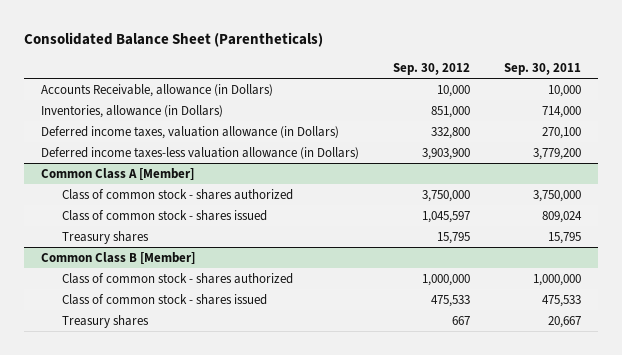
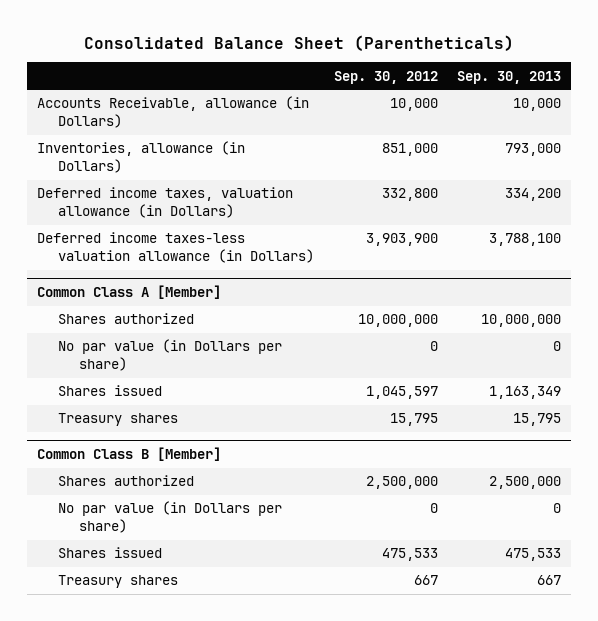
[504,62,582,75] Sep. 30, 2011 -> none
none -> [457,70,562,84] Sep. 30, 2013
[61,188,293,200] Class of common stock - shares authorized -> [57,313,194,325] Shares authorized
[422,189,471,202] 3,750,000 -> [357,314,438,328] 10,000,000
none -> [57,339,282,372] No par value (in Dollars per share)
[61,209,267,221] Class of common stock - shares issued -> [57,385,162,397] Shares issued
[61,272,293,284] Class of common stock - shares authorized -> [57,475,194,487] Shares authorized
[422,273,471,286] 1,000,000 -> [365,476,438,490] 2,500,000
none -> [57,501,282,534] No par value (in Dollars per share)
[61,293,267,305] Class of common stock - shares issued -> [57,547,162,559] Shares issued

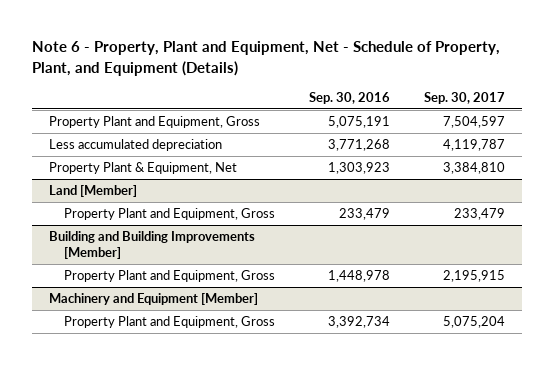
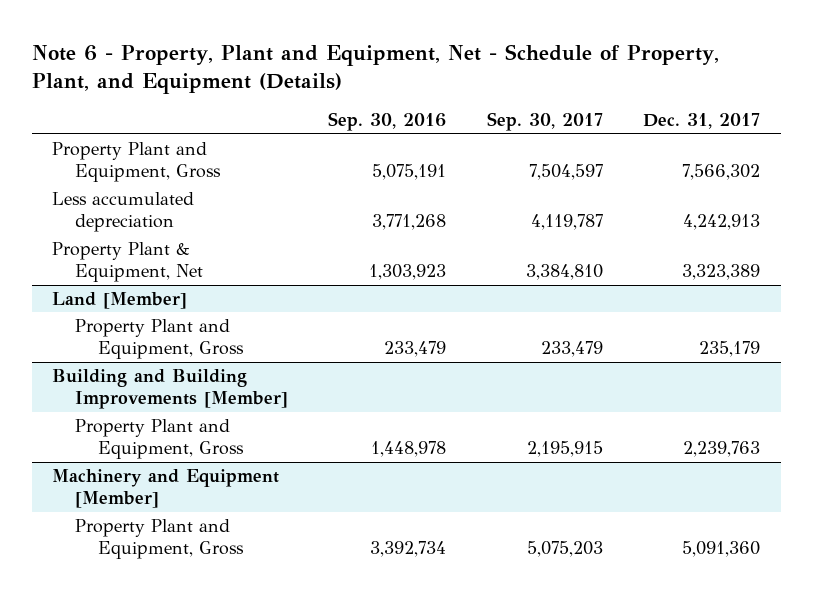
none -> [643,113,761,130] Dec. 31, 2017
[442,316,505,329] 5,075,204 -> [526,541,603,558] 5,075,203

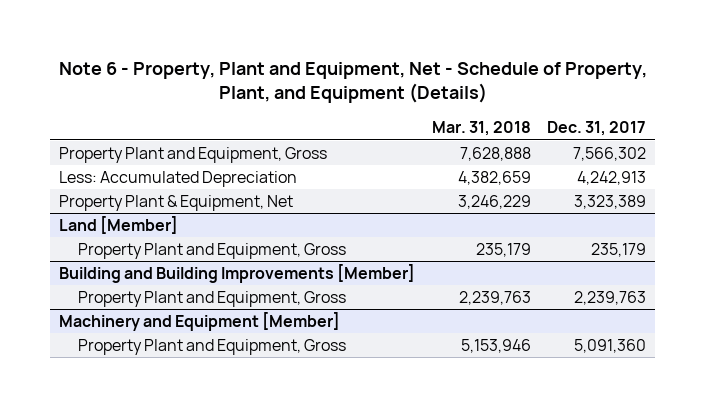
[328,112,447,132] Sep. 30, 2016 -> none
[486,112,603,132] Sep. 30, 2017 -> none
none -> [431,121,531,137] Mar. 31, 2018
[52,191,195,233] Less accumulated depreciation -> [58,170,297,187] Less: Accumulated Depreciation

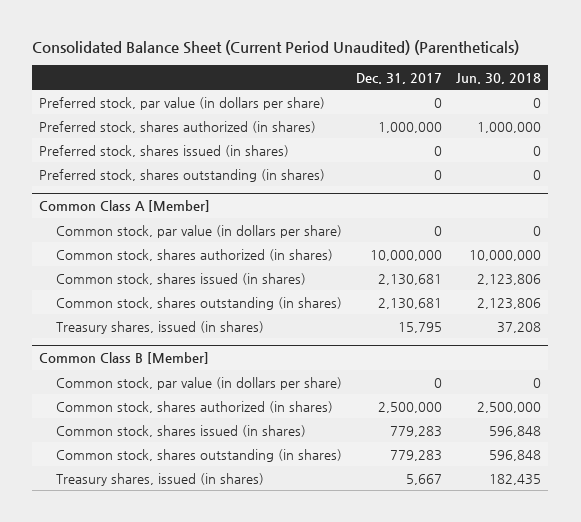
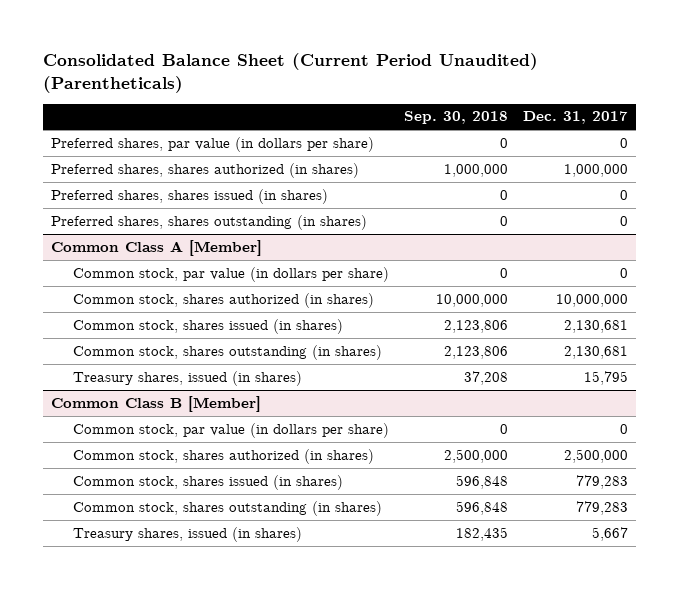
[456,72,542,84] Jun. 30, 2018 -> none
none -> [403,111,508,125] Sep. 30, 2018
[39,96,326,110] Preferred stock, par value (in dollars per share) -> [51,136,375,152] Preferred shares, par value (in dollars per share)
[39,120,317,133] Preferred stock, shares authorized (in shares) -> [51,162,360,178] Preferred shares, shares authorized (in shares)
[39,144,290,157] Preferred stock, shares issued (in shares) -> [51,188,329,204] Preferred shares, shares issued (in shares)
[39,168,326,182] Preferred stock, shares outstanding (in shares) -> [51,214,368,230] Preferred shares, shares outstanding (in shares)

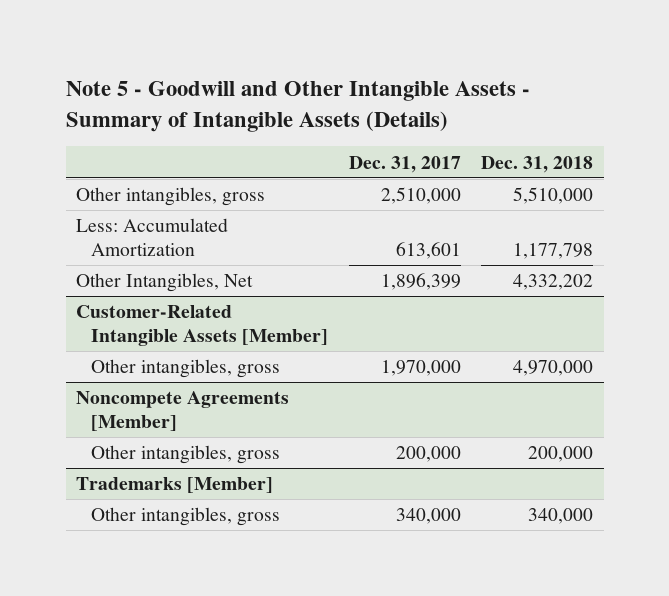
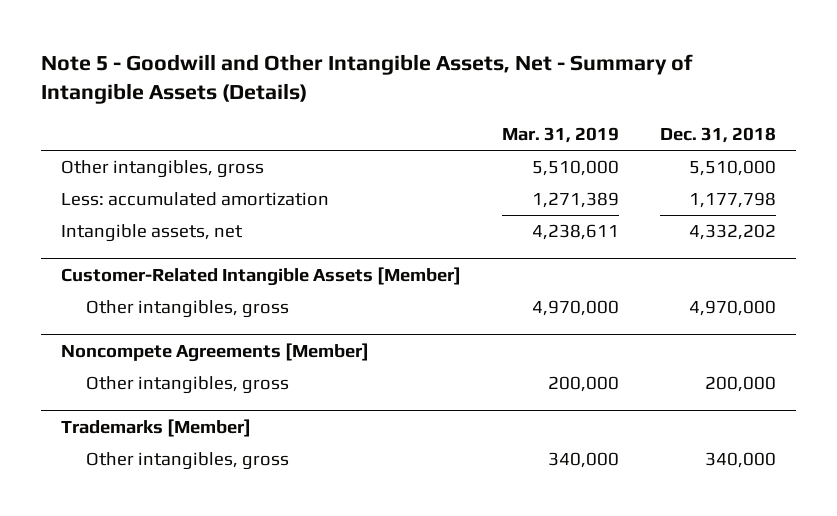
[65,81,530,132] Note 5 - Goodwill and Other Intangible Assets - Summary of Intangible Assets (Details) -> [41,54,694,105] Note 5 - Goodwill and Other Intangible Assets, Net - Summary of Intangible Assets (Details)
[348,155,461,173] Dec. 31, 2017 -> none
none -> [501,127,619,144] Mar. 31, 2019
[75,218,228,256] Less: Accumulated Amortization -> [61,192,330,207] Less: accumulated amortization
[75,273,253,293] Other Intangibles, Net -> [61,224,244,243] Intangible assets, net

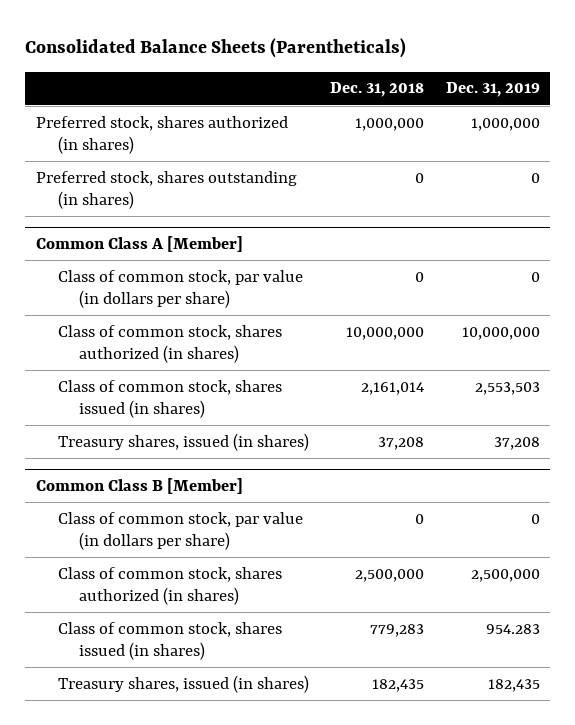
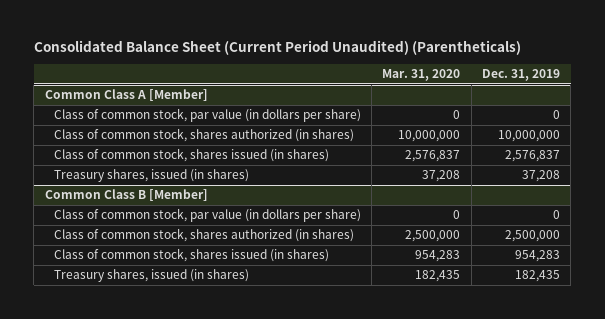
[24,38,406,59] Consolidated Balance Sheets (Parentheticals) -> [33,40,521,56] Consolidated Balance Sheet (Current Period Unaudited) (Parentheticals)
[330,82,425,98] Dec. 31, 2018 -> none
none -> [382,69,461,82] Mar. 31, 2020
[35,115,288,154] Preferred stock, shares authorized (in shares) -> none
[35,170,297,209] Preferred stock, shares outstanding (in shares) -> none
[474,381,540,395] 2,553,503 -> [504,150,560,163] 2,576,837
[485,623,540,634] 954.283 -> [514,250,560,263] 954,283

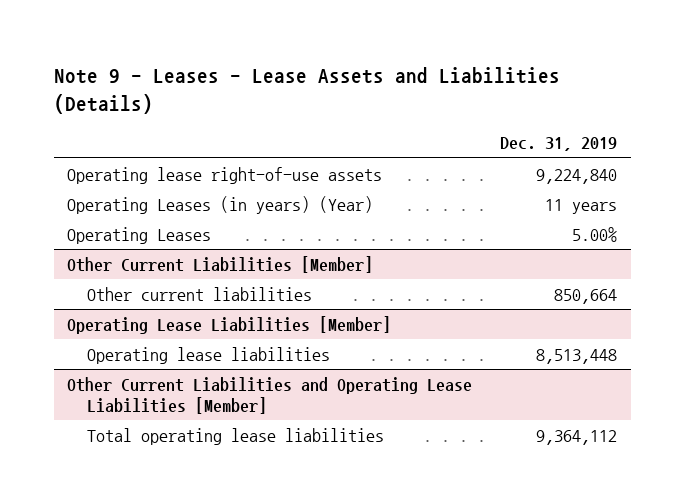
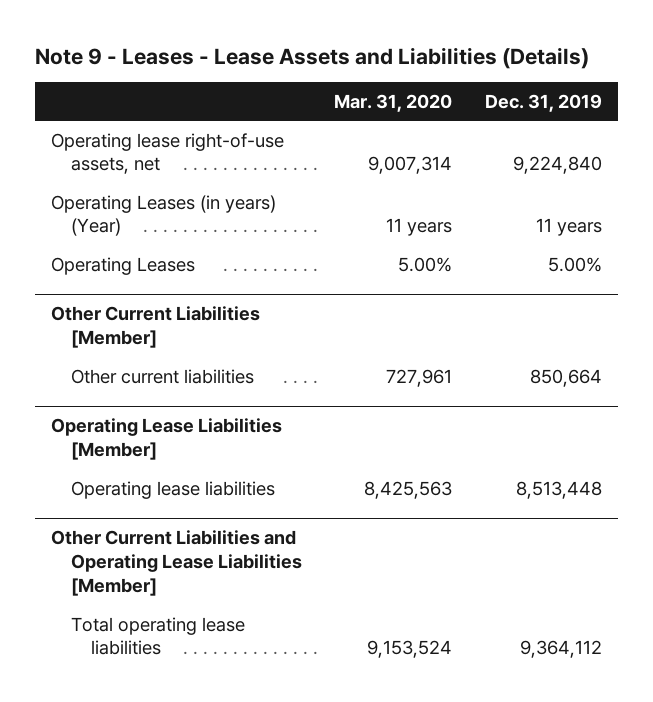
none -> [334,93,453,112] Mar. 31, 2020
[67,166,383,184] Operating lease right-of-use assets -> [50,132,284,175] Operating lease right-of-use assets, net

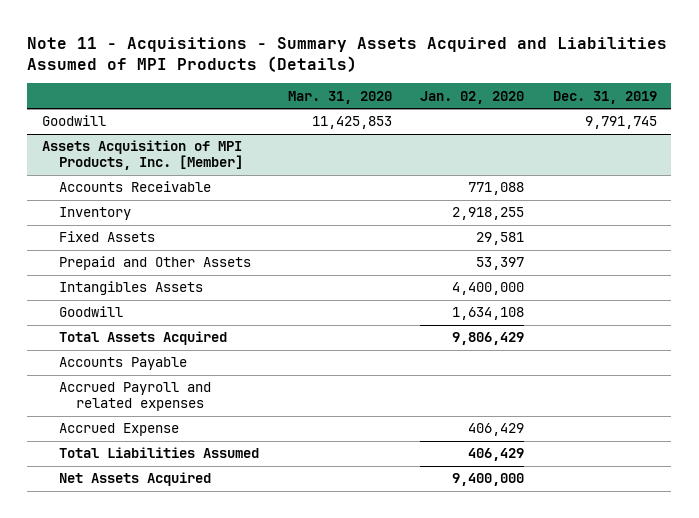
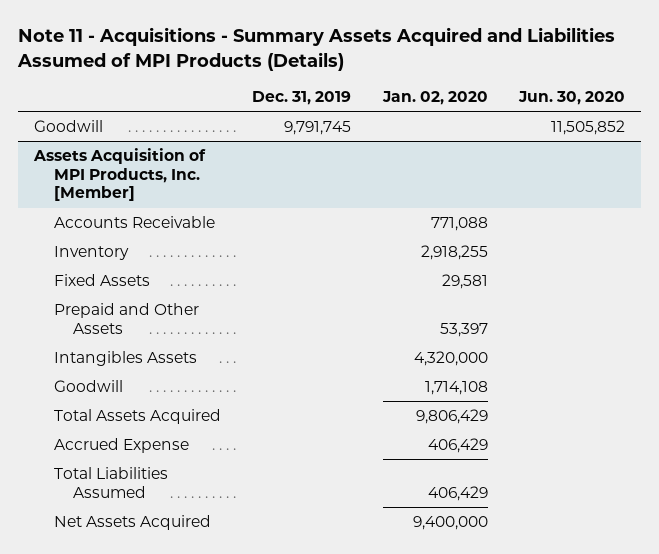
[287,90,392,104] Mar. 31, 2020 -> none
none -> [517,91,625,106] Jun. 30, 2020
[452,282,525,296] 4,400,000 -> [413,351,488,367] 4,320,000
[452,307,525,321] 1,634,108 -> [424,381,488,396] 1,714,108
[58,357,187,371] Accounts Payable -> none
[58,382,211,412] Accrued Payroll and related expenses -> none

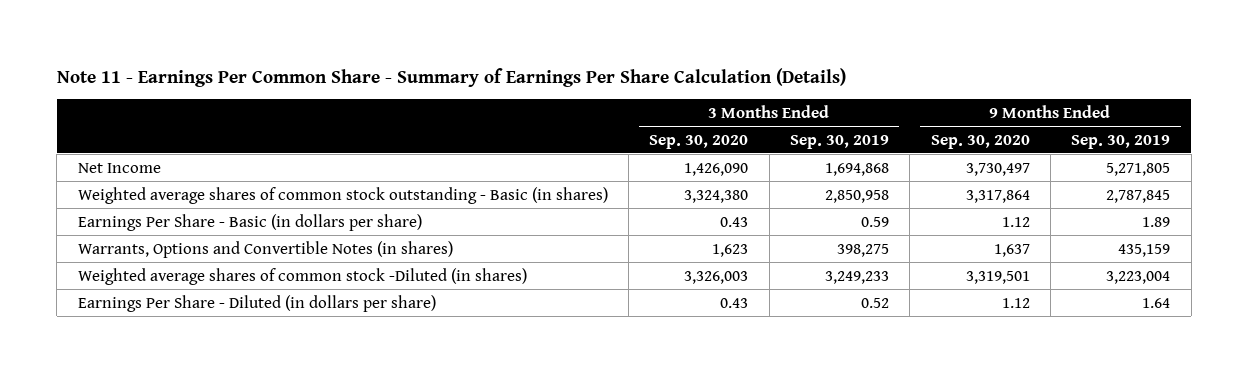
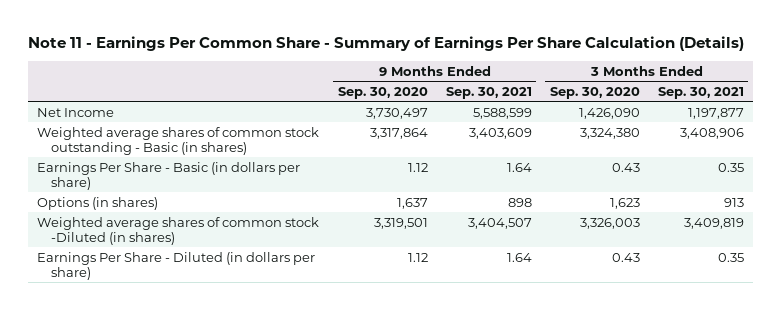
[790,134,890,149] Sep. 30, 2019 -> none
[1071,134,1171,149] Sep. 30, 2019 -> none
none -> [445,86,532,99] Sep. 30, 2021
none -> [657,86,744,99] Sep. 30, 2021
[77,240,453,258] Warrants, Options and Convertible Notes (in shares) -> [37,196,159,210] Options (in shares)

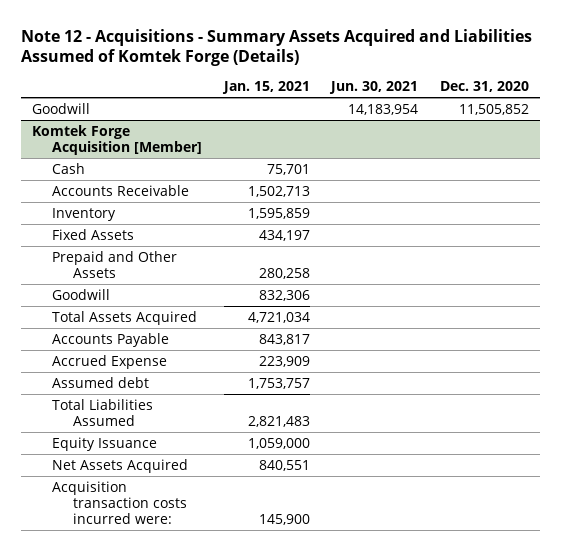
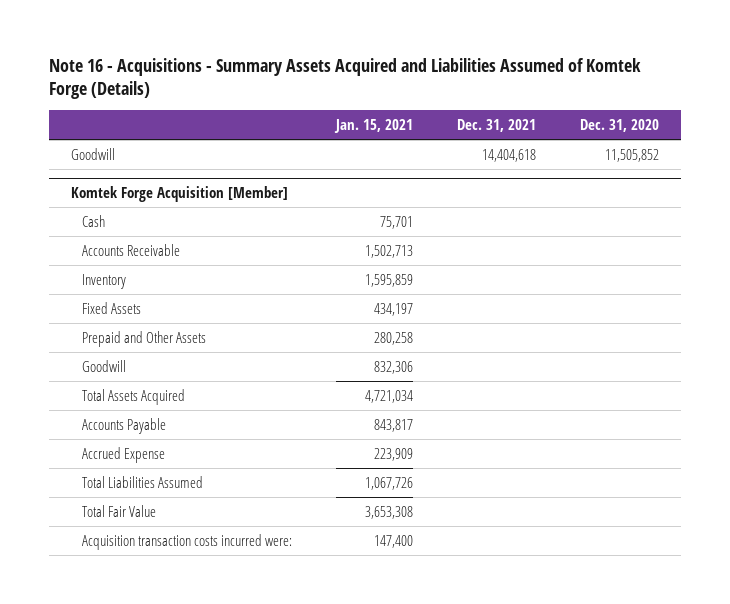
[21,28,533,67] Note 12 - Acquisitions - Summary Assets Acquired and Liabilities Assumed of Komtek Forge (Details) -> [48,57,641,100] Note 16 - Acquisitions - Summary Assets Acquired and Liabilities Assumed of Komtek Forge (Details)
[329,81,419,95] Jun. 30, 2021 -> none
none -> [457,119,537,133] Dec. 31, 2021
[52,376,150,388] Assumed debt -> none
[52,436,158,451] Equity Issuance -> none
[52,458,189,473] Net Assets Acquired -> none
[247,415,310,427] 2,821,483 -> [365,476,414,490] 1,067,726
none -> [81,504,156,517] Total Fair Value
[258,513,310,525] 145,900 -> [374,534,414,548] 147,400

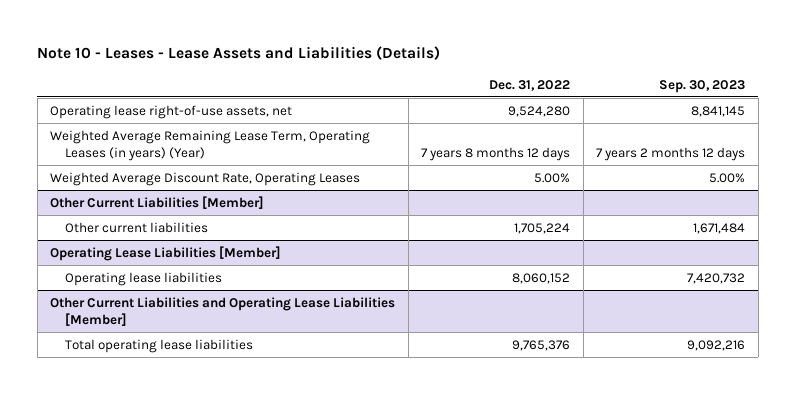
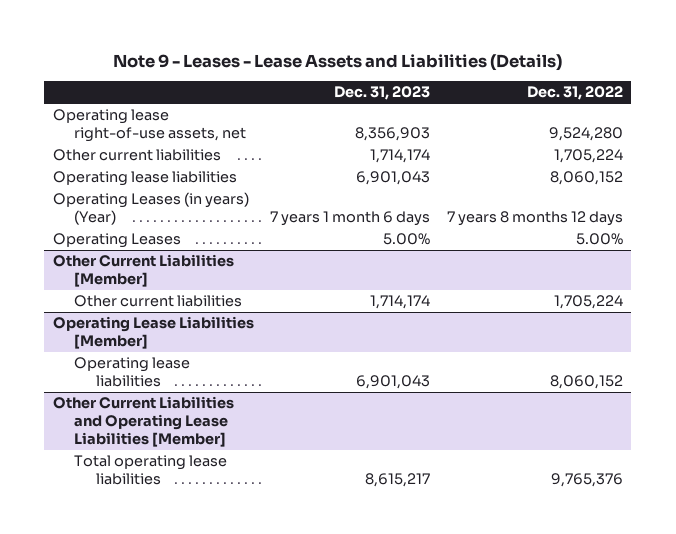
[37,46,441,61] Note 10 - Leases - Lease Assets and Liabilities (Details) -> [112,53,562,71] Note 9 - Leases - Lease Assets and Liabilities (Details)
[659,79,746,93] Sep. 30, 2023 -> none
none -> [334,86,431,101] Dec. 31, 2023
none -> [52,149,221,162] Other current liabilities
none -> [52,171,237,187] Operating lease liabilities
[50,129,371,162] Weighted Average Remaining Lease Term, Operating Leases (in years) (Year) -> [52,192,249,226] Operating Leases (in years) (Year)
[50,171,361,186] Weighted Average Discount Rate, Operating Leases -> [52,233,181,249] Operating Leases

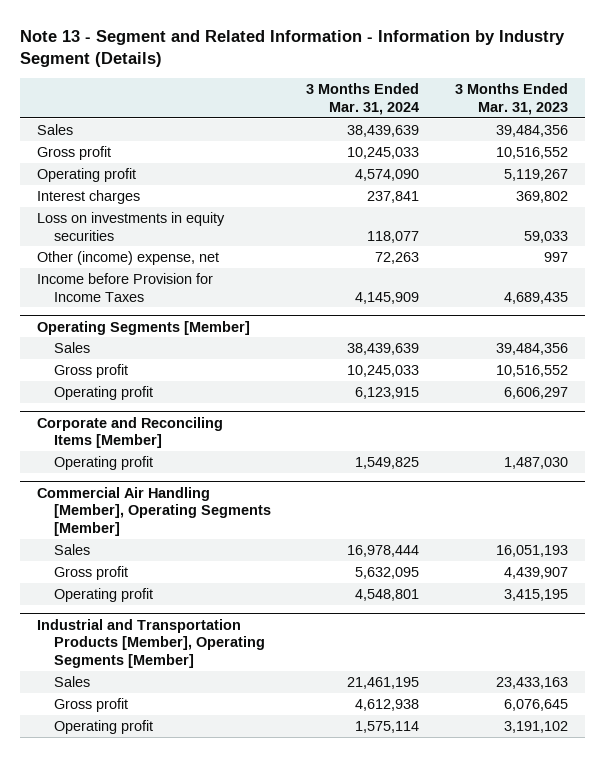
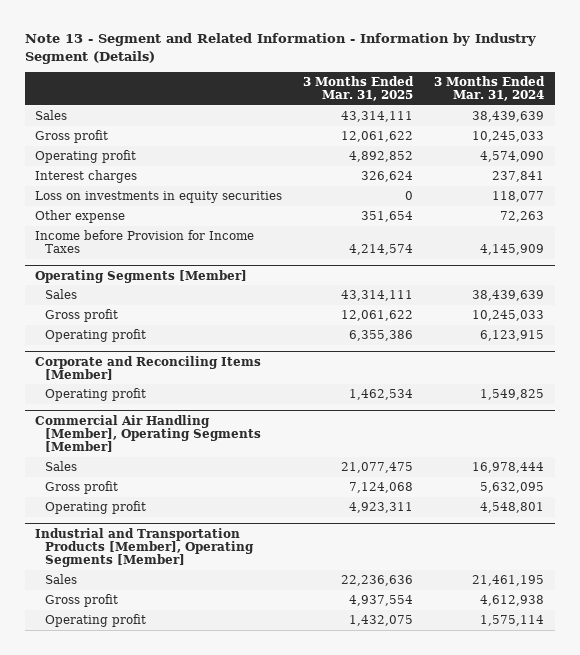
[454,82,568,115] 3 Months Ended Mar. 31, 2023 -> none
none -> [303,75,415,102] 3 Months Ended Mar. 31, 2025
[37,250,220,265] Other (income) expense, net -> [35,209,126,223] Other expense

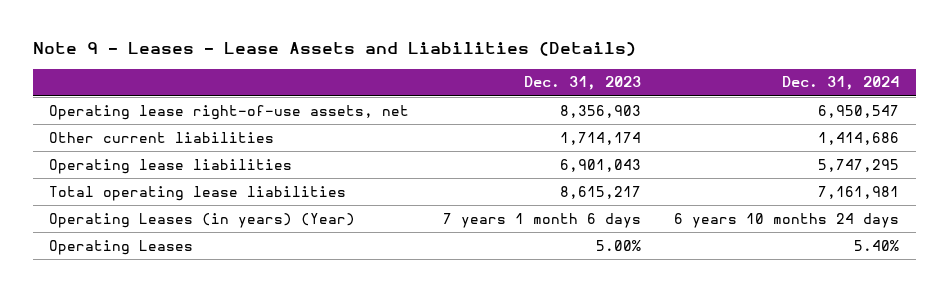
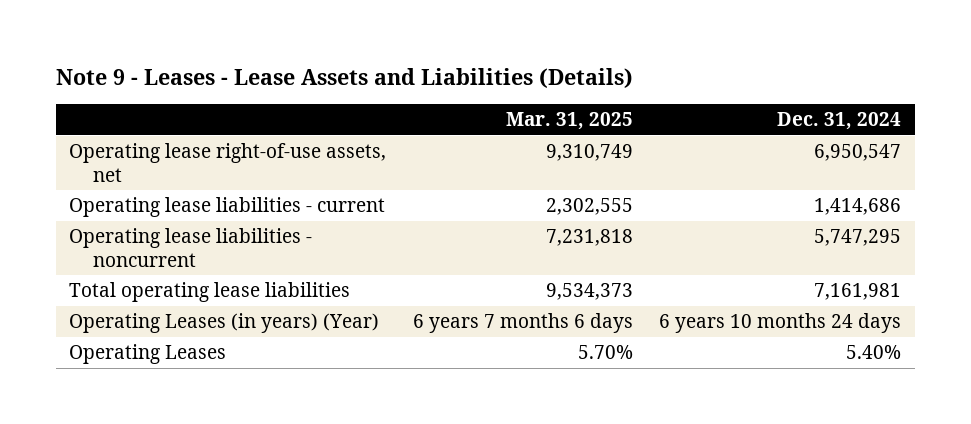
[523,76,641,91] Dec. 31, 2023 -> none
none -> [505,112,633,131] Mar. 31, 2025
[49,131,275,143] Other current liabilities -> [69,197,386,218] Operating lease liabilities - current
[49,158,293,174] Operating lease liabilities -> [69,228,313,267] Operating lease liabilities - noncurrent

